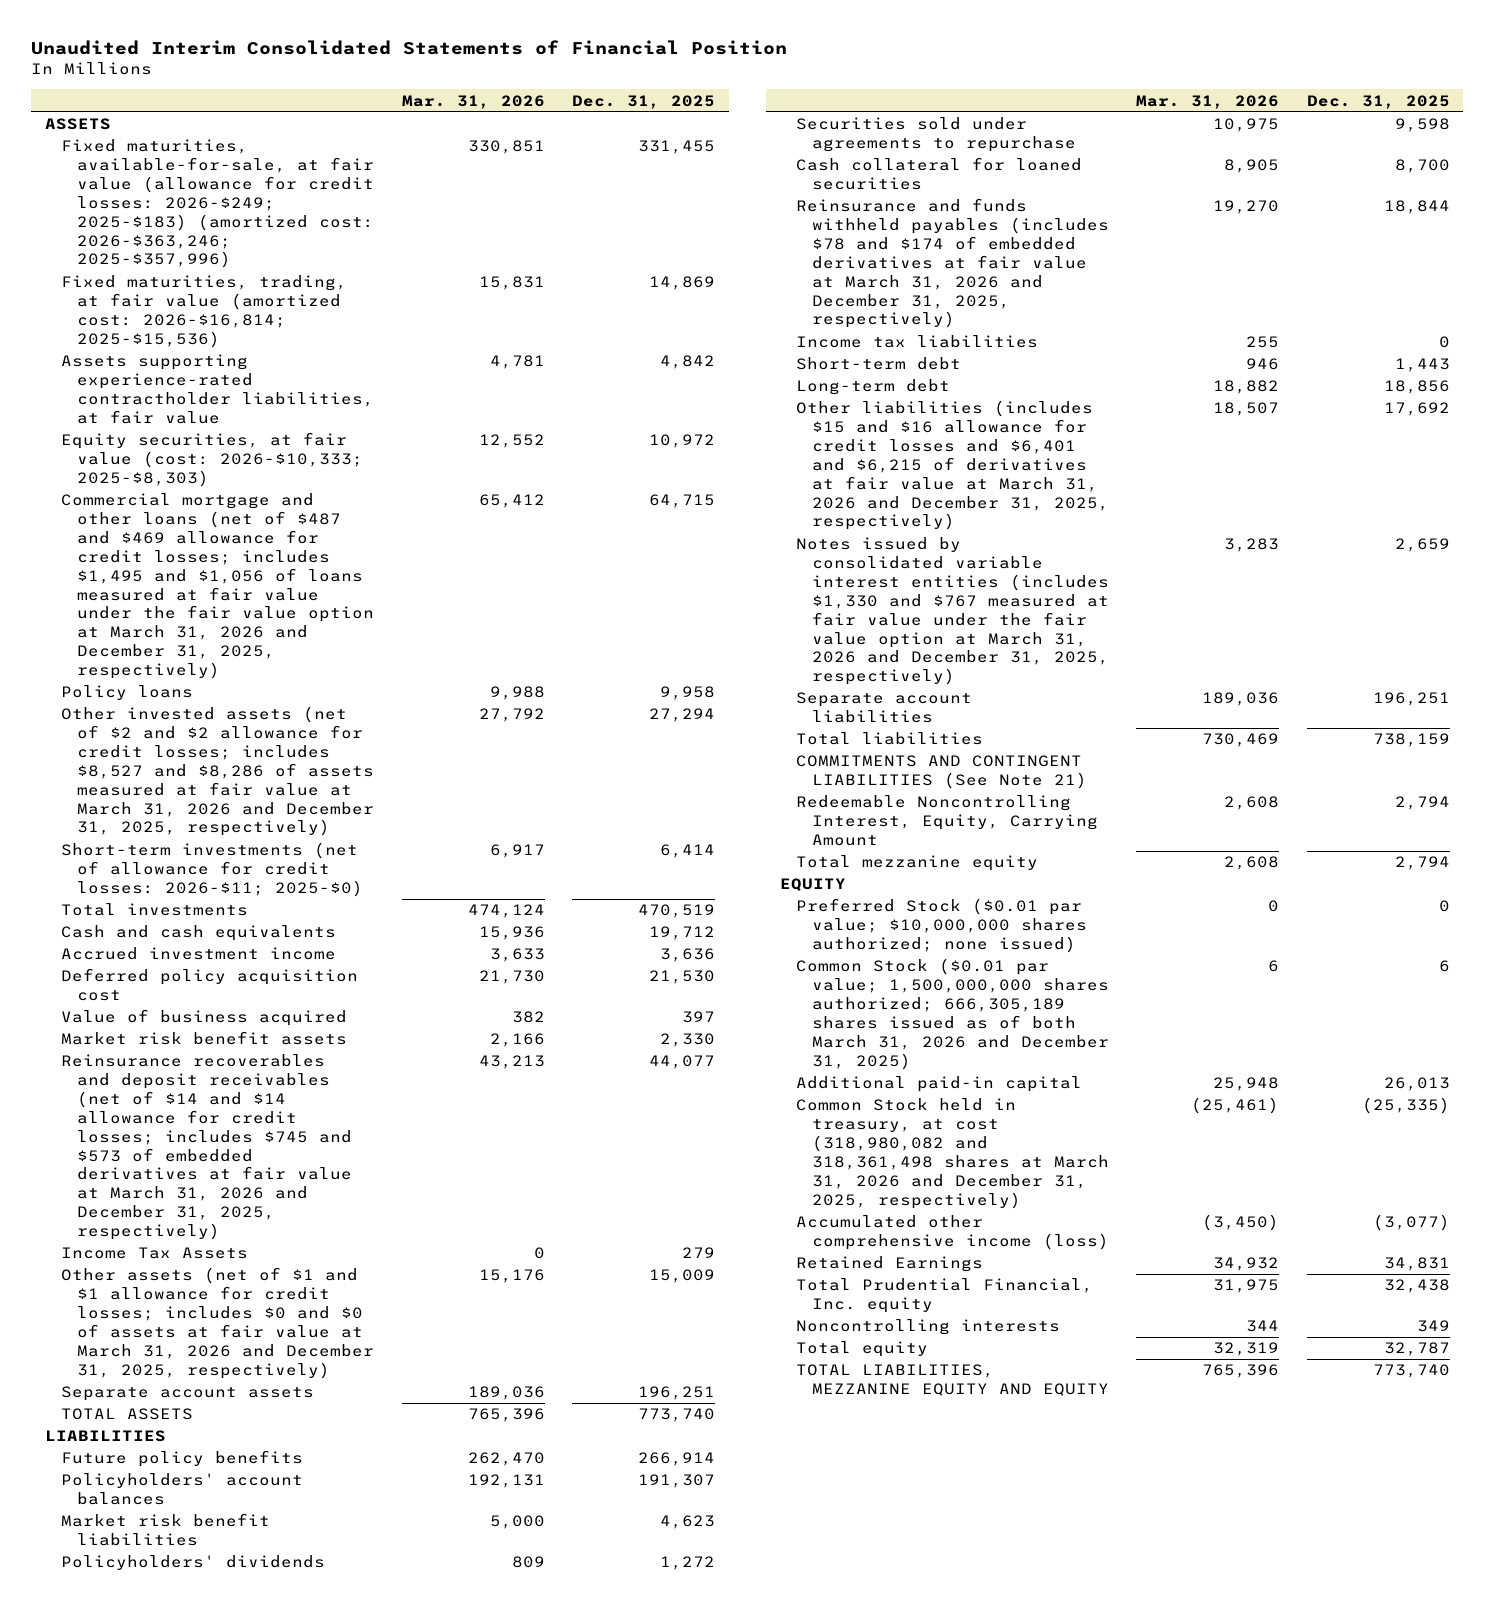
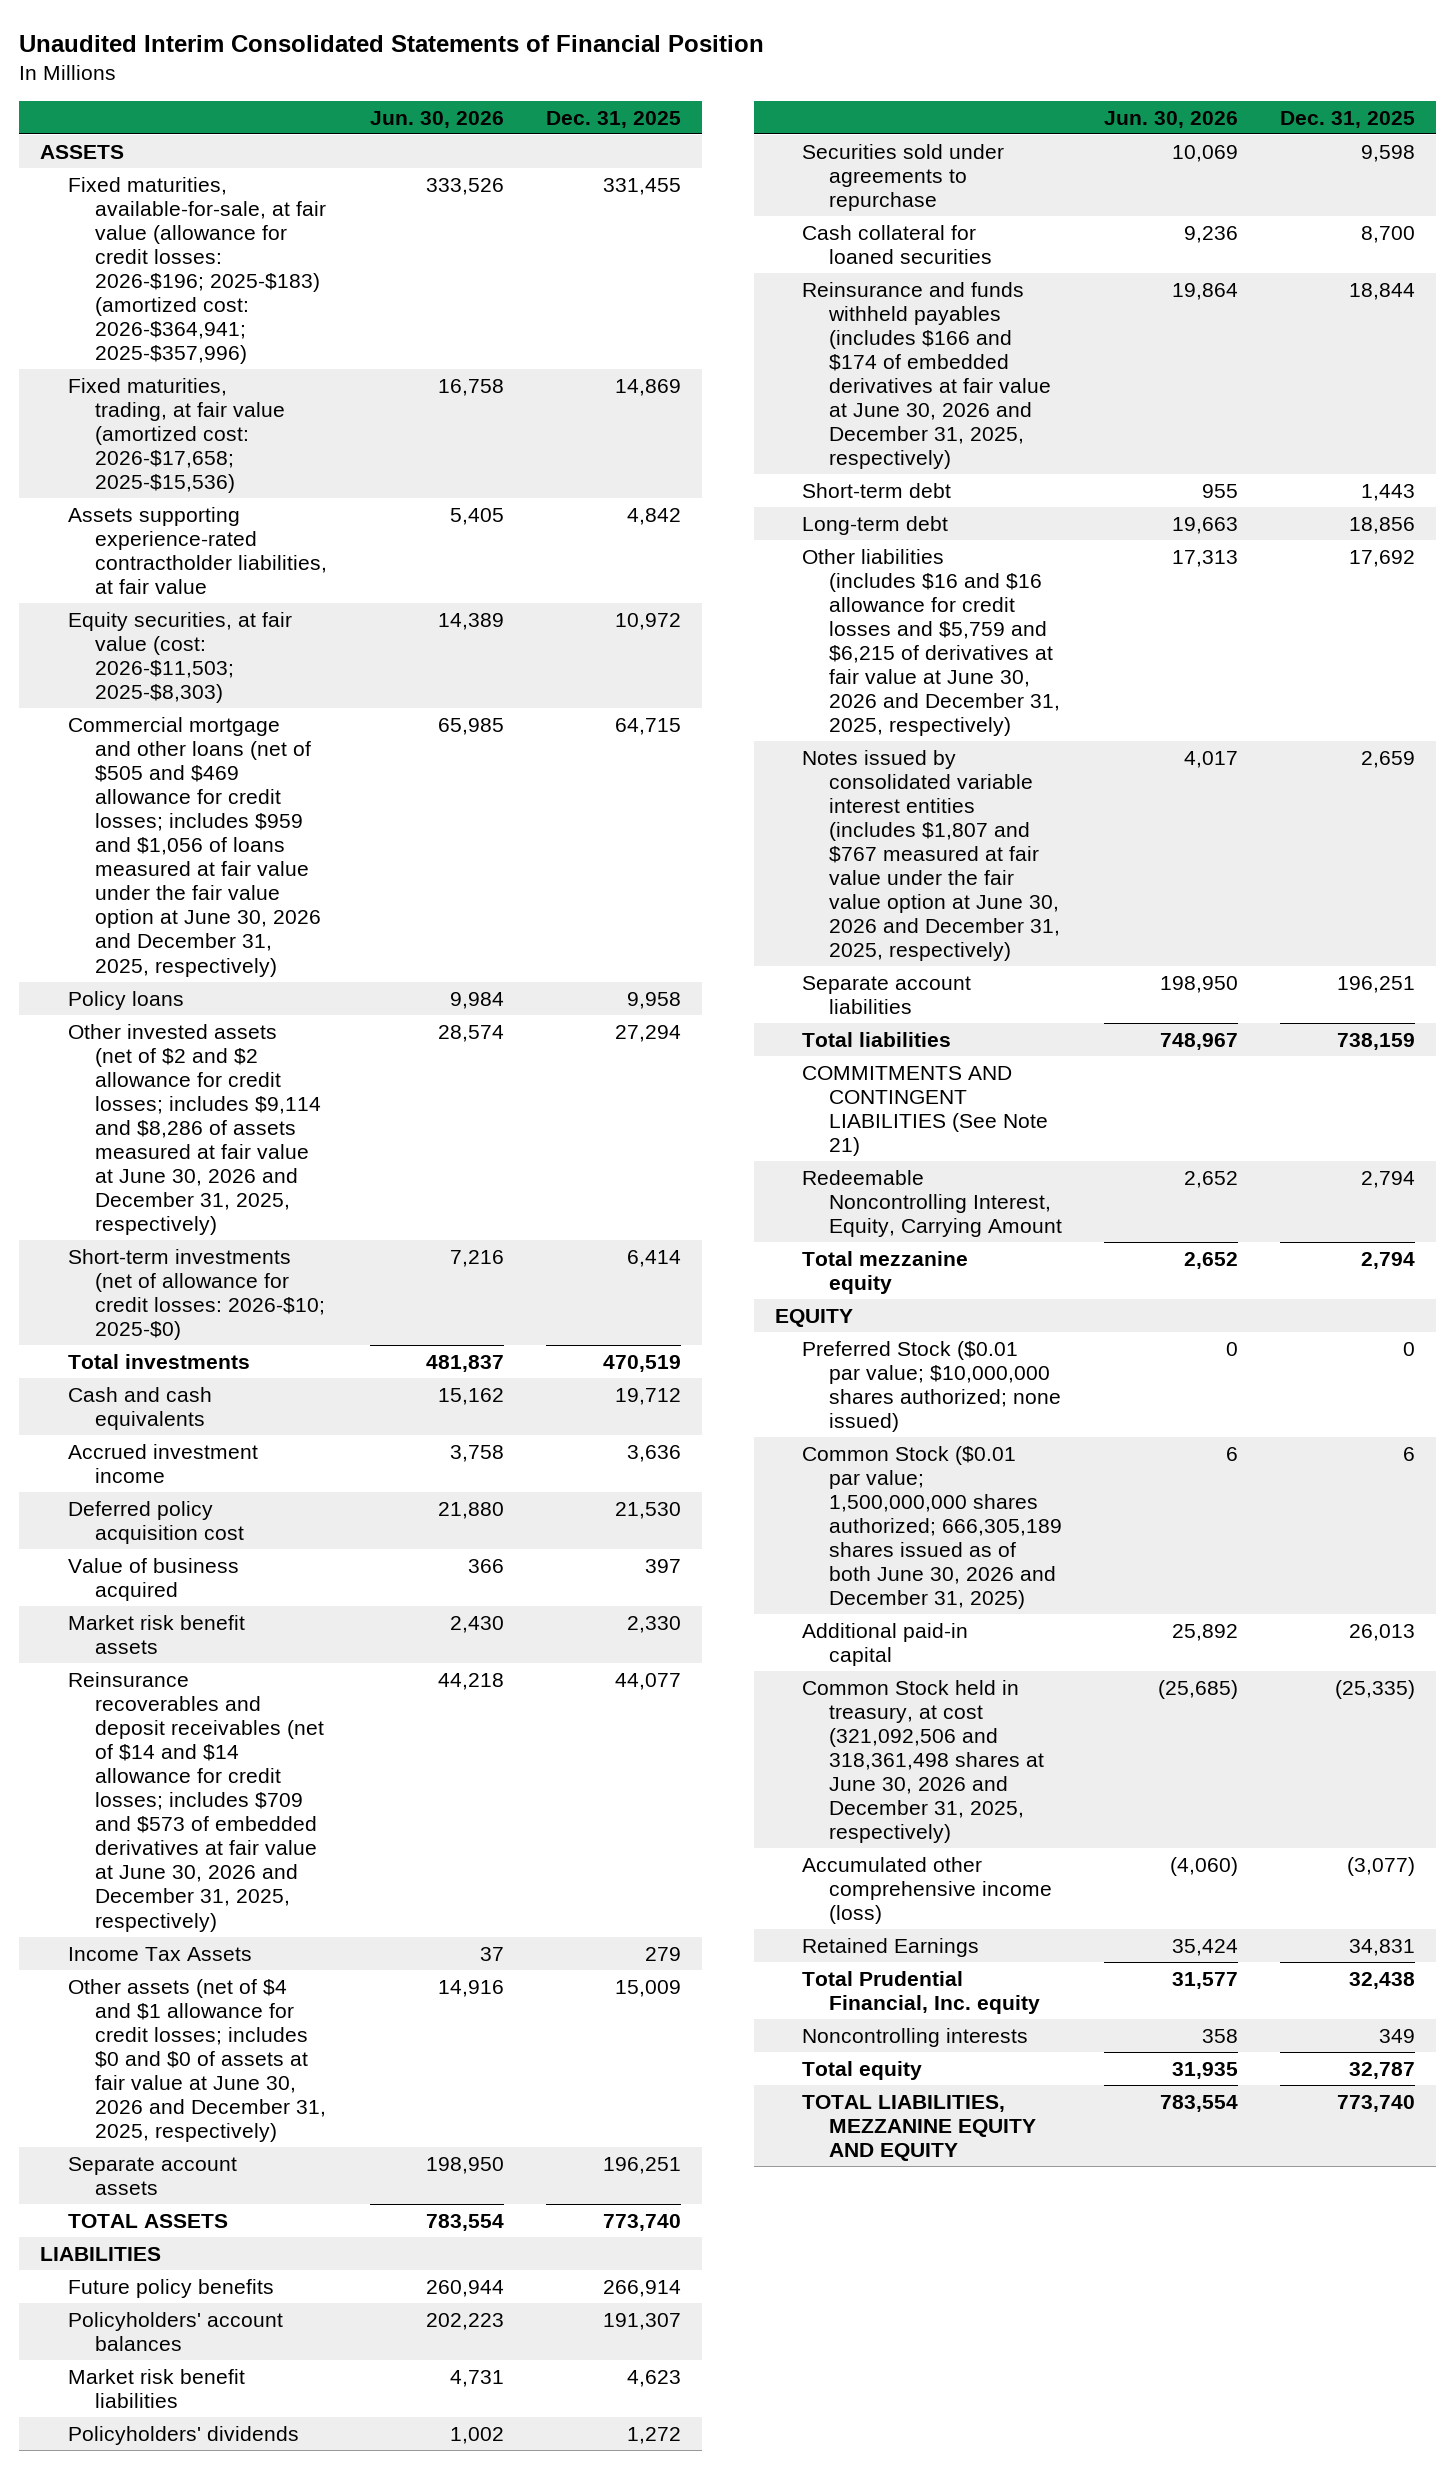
[401,94,545,109] Mar. 31, 2026 -> none
none -> [369,110,504,128] Jun. 30, 2026
[61,139,375,269] Fixed maturities, available-for-sale, at fair value (allowance for credit losses: 2026-$249; 2025-$183) (amortized cost: 2026-$363,246; 2025-$357,996) -> [67,176,327,365] Fixed maturities, available-for-sale, at fair value (allowance for credit losses: 2026-$196; 2025-$183) (amortized cost: 2026-$364,941; 2025-$357,996)
[61,275,348,348] Fixed maturities, trading, at fair value (amortized cost: 2026-$16,814; 2025-$15,536) -> [67,377,286,493] Fixed maturities, trading, at fair value (amortized cost: 2026-$17,658; 2025-$15,536)
[61,432,364,488] Equity securities, at fair value (cost: 2026-$10,333; 2025-$8,303) -> [67,611,292,703] Equity securities, at fair value (cost: 2026-$11,503; 2025-$8,303)
[61,493,375,679] Commercial mortgage and other loans (net of $487 and $469 allowance for credit losses; includes $1,495 and $1,056 of loans measured at fair value under the fair value option at March 31, 2026 and December 31, 2025, respectively) -> [67,716,322,977] Commercial mortgage and other loans (net of $505 and $469 allowance for credit losses; includes $959 and $1,056 of loans measured at fair value under the fair value option at June 30, 2026 and December 31, 2025, respectively)
[61,706,375,837] Other invested assets (net of $2 and $2 allowance for credit losses; includes $8,527 and $8,286 of assets measured at fair value at March 31, 2026 and December 31, 2025, respectively) -> [67,1023,322,1236] Other invested assets (net of $2 and $2 allowance for credit losses; includes $9,114 and $8,286 of assets measured at fair value at June 30, 2026 and December 31, 2025, respectively)
[61,842,364,898] Short-term investments (net of allowance for credit losses: 2026-$11; 2025-$0) -> [67,1248,326,1340] Short-term investments (net of allowance for credit losses: 2026-$10; 2025-$0)
[61,1054,353,1240] Reinsurance recoverables and deposit receivables (net of $14 and $14 allowance for credit losses; includes $745 and $573 of embedded derivatives at fair value at March 31, 2026 and December 31, 2025, respectively) -> [67,1671,325,1932] Reinsurance recoverables and deposit receivables (net of $14 and $14 allowance for credit losses; includes $709 and $573 of embedded derivatives at fair value at June 30, 2026 and December 31, 2025, respectively)
[61,1267,375,1379] Other assets (net of $1 and $1 allowance for credit losses; includes $0 and $0 of assets at fair value at March 31, 2026 and December 31, 2025, respectively) -> [67,1978,327,2143] Other assets (net of $4 and $1 allowance for credit losses; includes $0 and $0 of assets at fair value at June 30, 2026 and December 31, 2025, respectively)
[795,335,1038,349] Income tax liabilities -> none
[795,198,1109,329] Reinsurance and funds withheld payables (includes $78 and $174 of embedded derivatives at fair value at March 31, 2026 and December 31, 2025, respectively) -> [802,281,1052,470] Reinsurance and funds withheld payables (includes $166 and $174 of embedded derivatives at fair value at June 30, 2026 and December 31, 2025, respectively)
[795,400,1109,531] Other liabilities (includes $15 and $16 allowance for credit losses and $6,401 and $6,215 of derivatives at fair value at March 31, 2026 and December 31, 2025, respectively) -> [802,548,1061,737] Other liabilities (includes $16 and $16 allowance for credit losses and $5,759 and $6,215 of derivatives at fair value at June 30, 2026 and December 31, 2025, respectively)
[795,537,1109,686] Notes issued by consolidated variable interest entities (includes $1,330 and $767 measured at fair value under the fair value option at March 31, 2026 and December 31, 2025, respectively) -> [802,749,1061,962] Notes issued by consolidated variable interest entities (includes $1,807 and $767 measured at fair value under the fair value option at June 30, 2026 and December 31, 2025, respectively)
[795,958,1109,1070] Common Stock ($0.01 par value; 1,500,000,000 shares authorized; 666,305,189 shares issued as of both March 31, 2026 and December 31, 2025) -> [802,1445,1063,1610] Common Stock ($0.01 par value; 1,500,000,000 shares authorized; 666,305,189 shares issued as of both June 30, 2026 and December 31, 2025)
[795,1098,1109,1209] Common Stock held in treasury, at cost (318,980,082 and 318,361,498 shares at March 31, 2026 and December 31, 2025, respectively) -> [802,1679,1045,1844] Common Stock held in treasury, at cost (321,092,506 and 318,361,498 shares at June 30, 2026 and December 31, 2025, respectively)

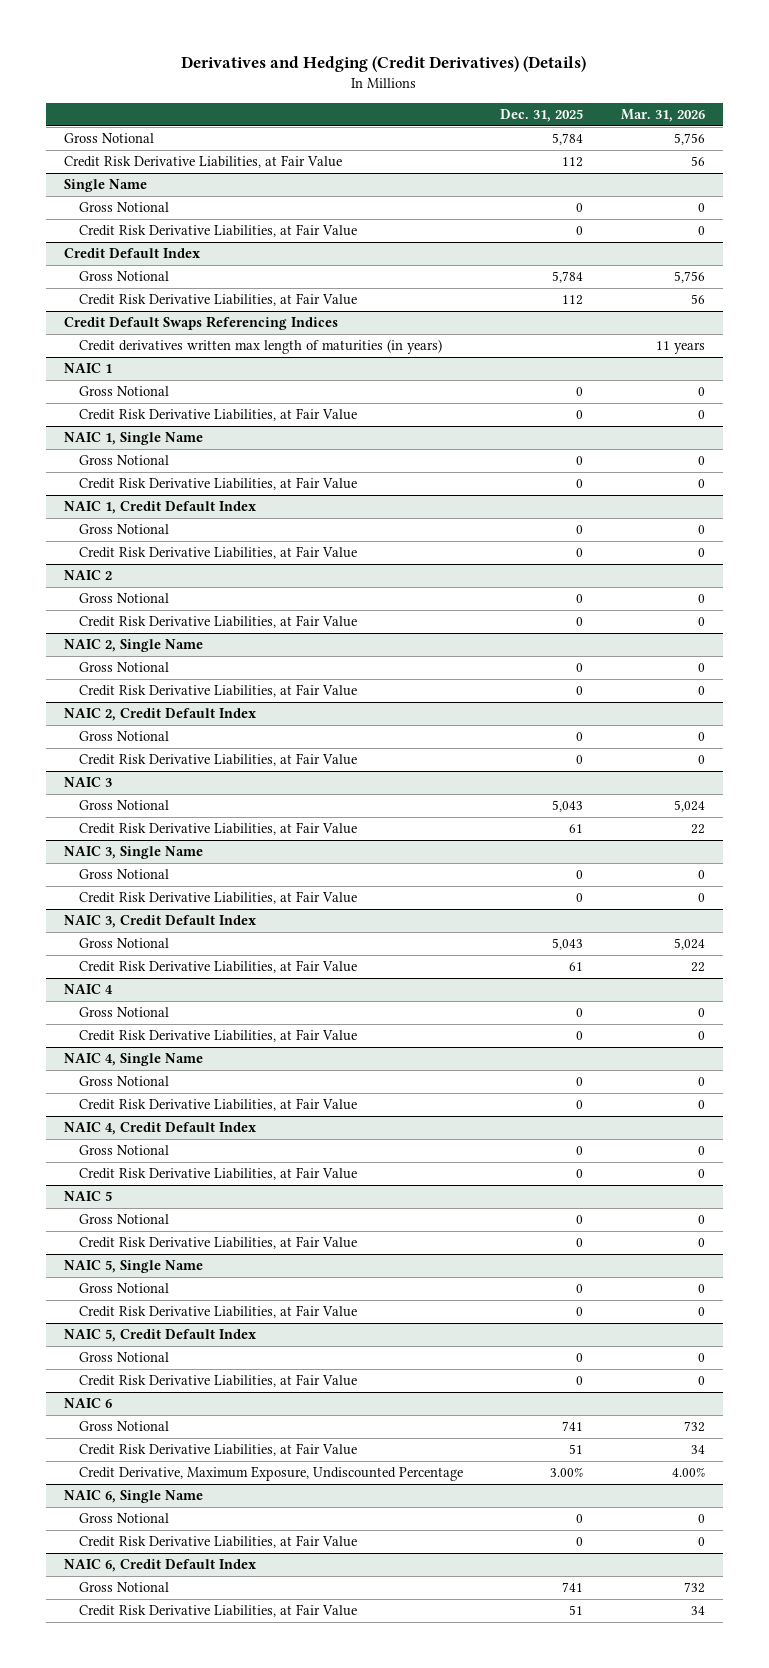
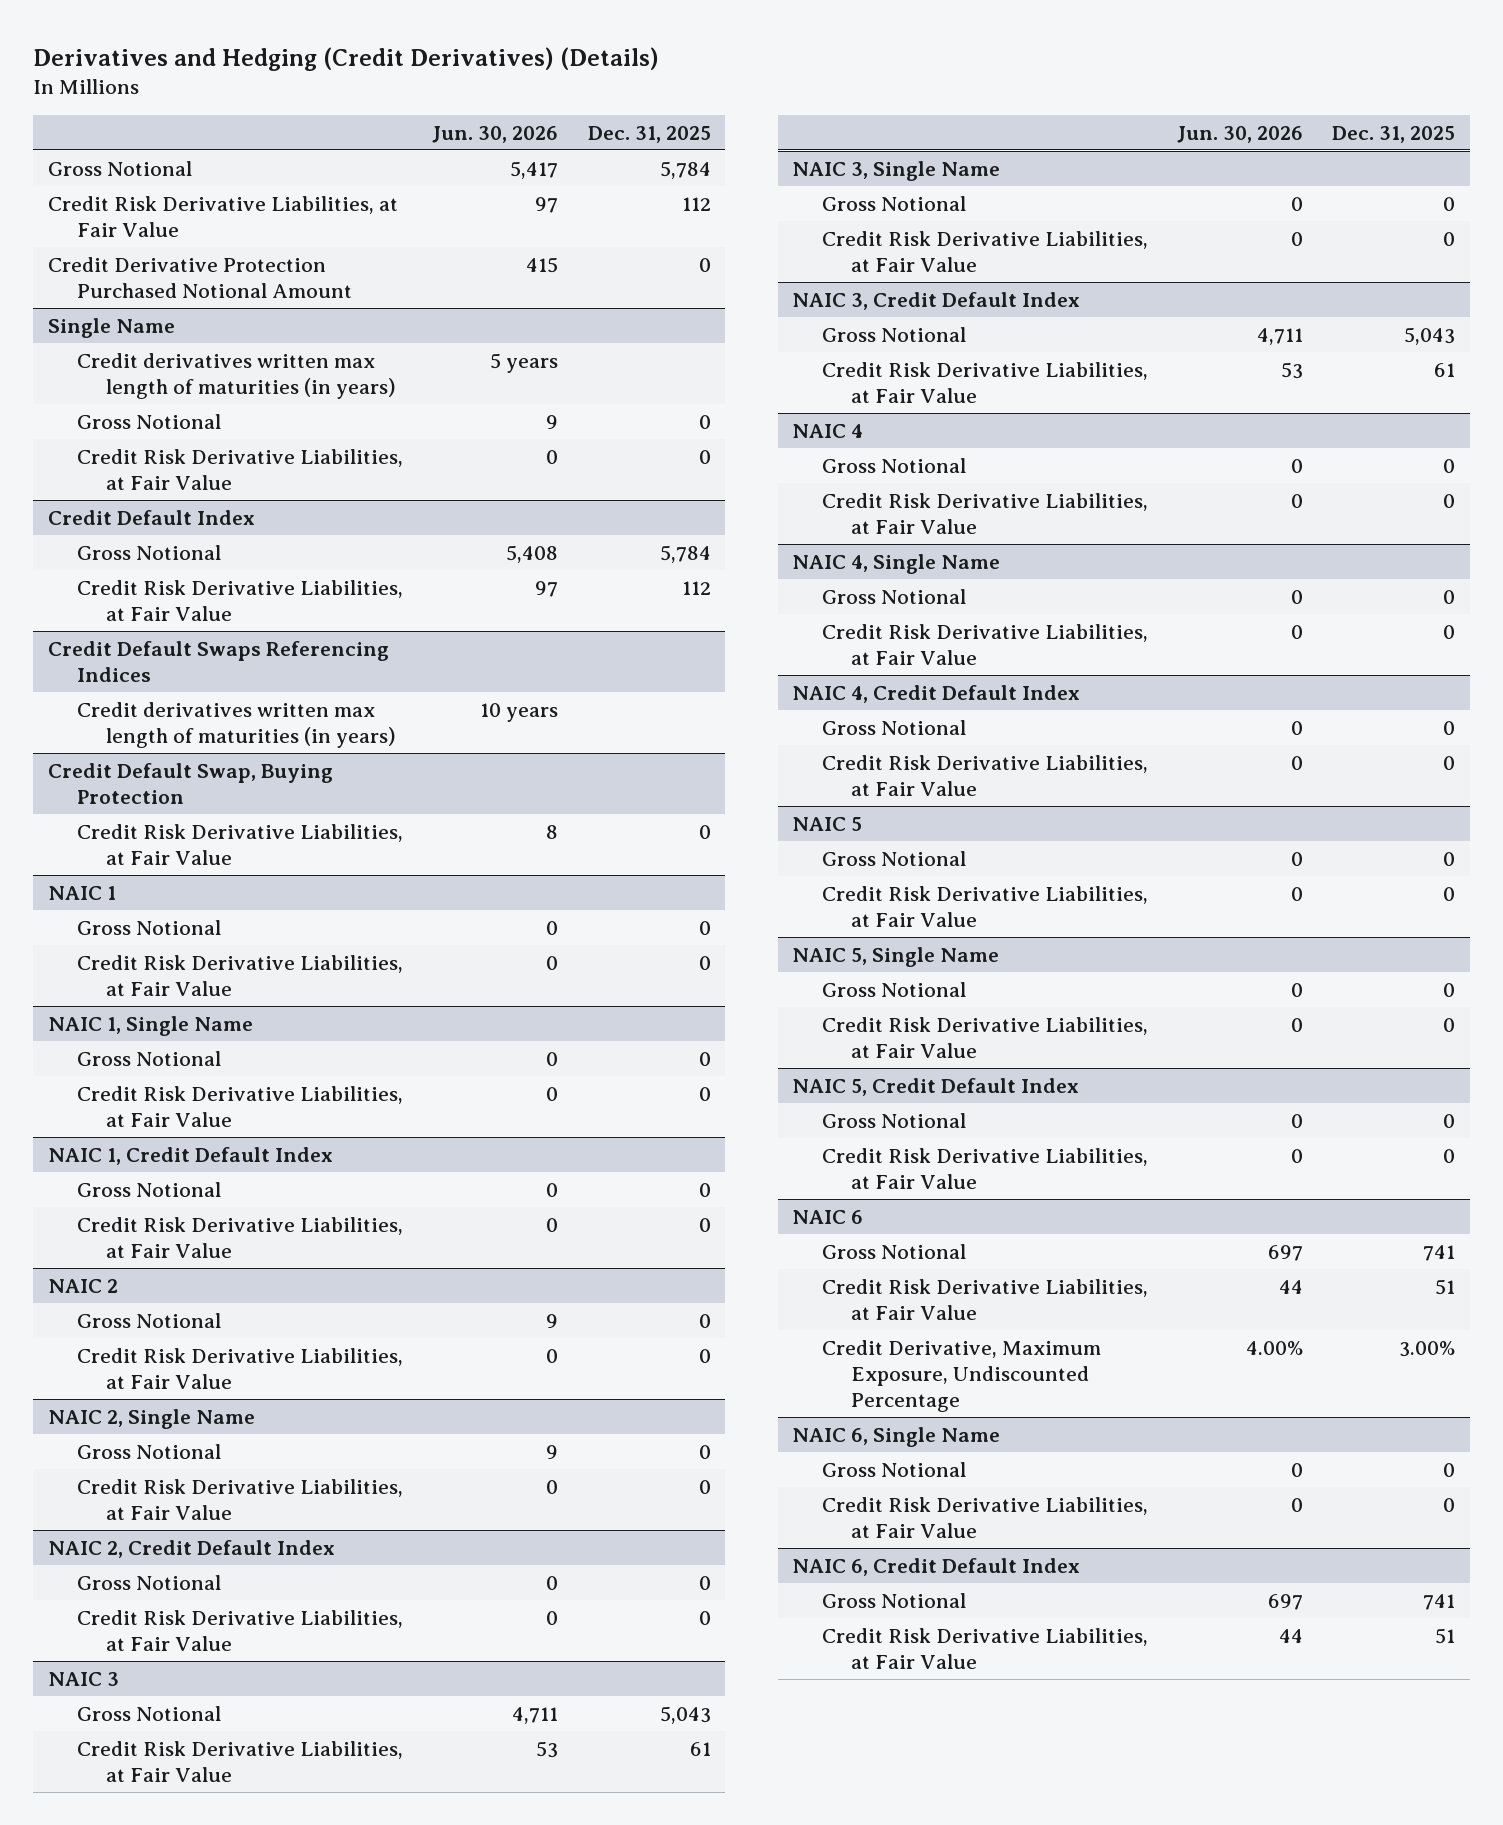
[620,108,705,122] Mar. 31, 2026 -> none
none -> [432,125,559,143] Jun. 30, 2026
none -> [47,256,352,298] Credit Derivative Protection Purchased Notional Amount
none -> [76,352,397,399] Credit derivatives written max length of maturities (in years)
none -> [47,762,333,804] Credit Default Swap, Buying Protection
none -> [76,823,403,865] Credit Risk Derivative Liabilities, at Fair Value

